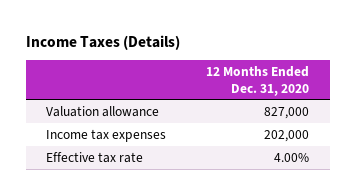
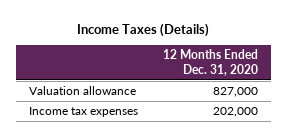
[45,151,143,163] Effective tax rate -> none

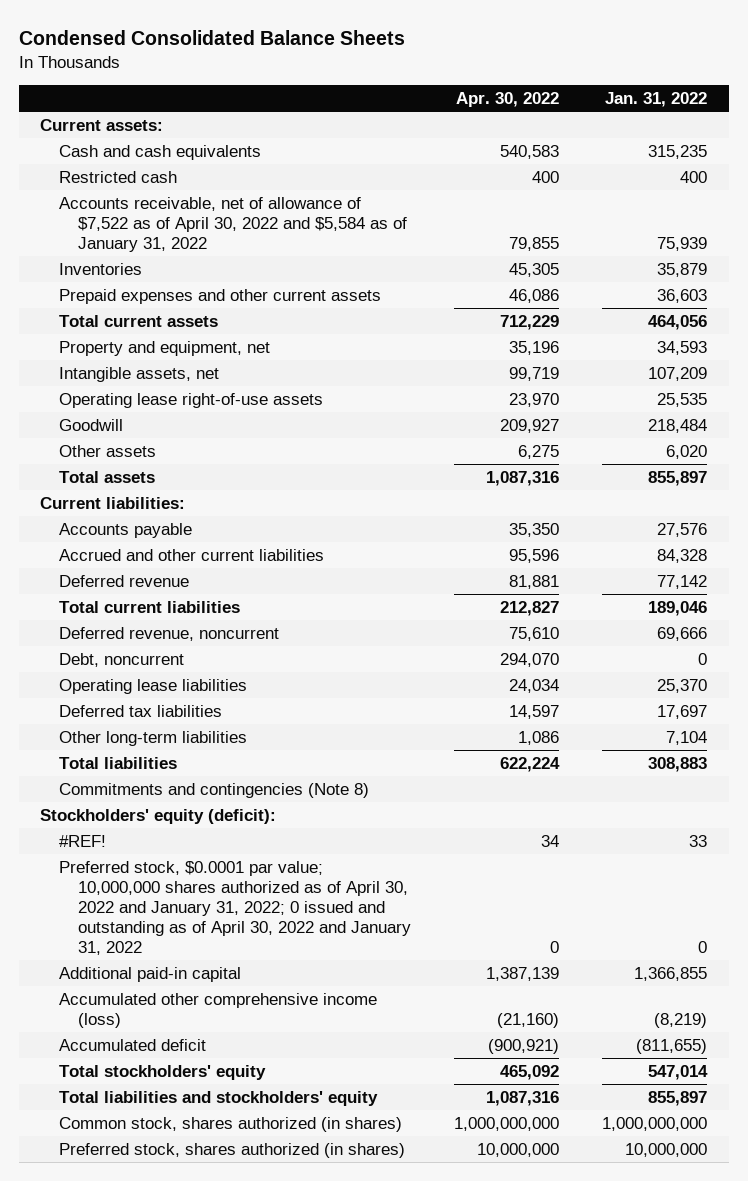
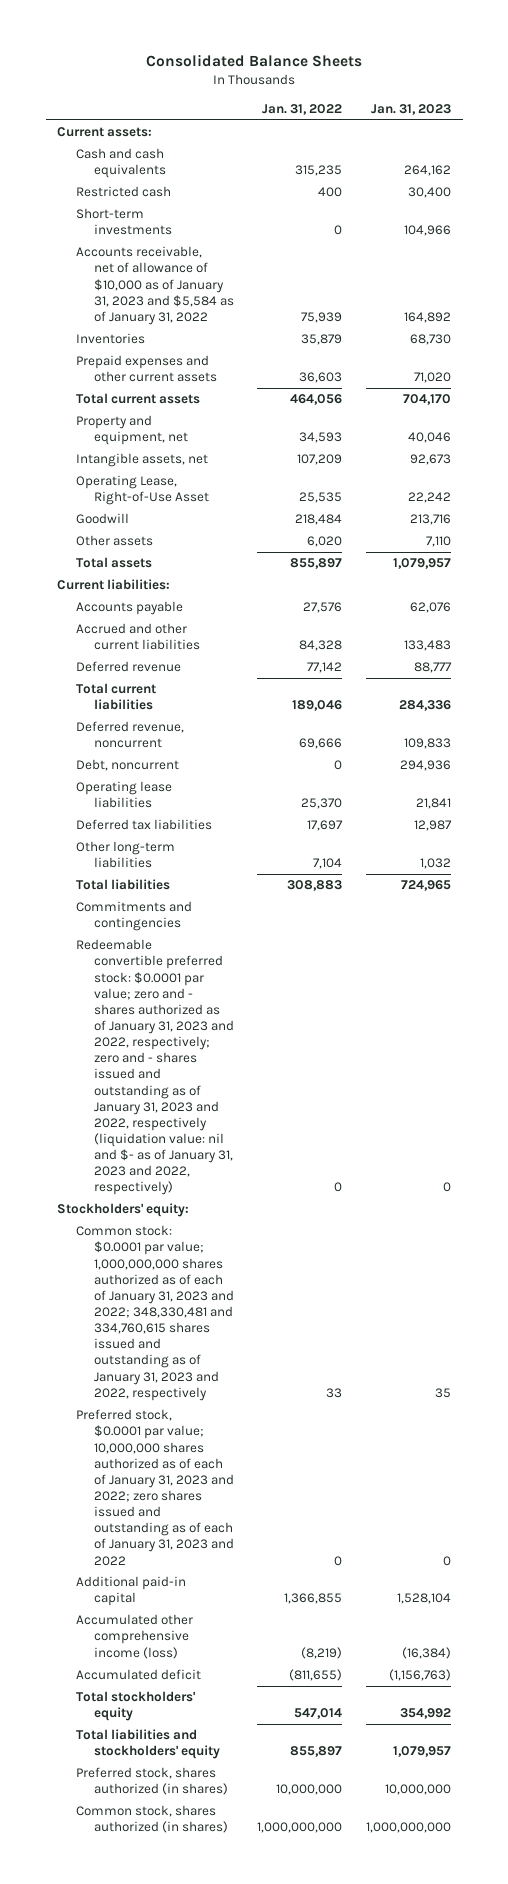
[18,30,405,46] Condensed Consolidated Balance Sheets -> [146,54,363,68] Consolidated Balance Sheets
[456,91,560,107] Apr. 30, 2022 -> none
none -> [370,103,451,115] Jan. 31, 2023
none -> [75,208,172,236] Short-term investments
[59,196,408,252] Accounts receivable, net of allowance of $7,522 as of April 30, 2022 and $5,584 as of January 31, 2022 -> [75,246,234,325] Accounts receivable, net of allowance of $10,000 as of January 31, 2023 and $5,584 as of January 31, 2022
[59,392,324,408] Operating lease right-of-use assets -> [75,475,209,506] Operating Lease, Right-of-Use Asset
[59,782,370,798] Commitments and contingencies (Note 8) -> [75,901,192,932] Commitments and contingencies
none -> [75,939,234,1196] Redeemable convertible preferred stock: $0.0001 par value; zero and - shares authorized as of January 31, 2023 and 2022, respectively; zero and - shares issued and outstanding as of January 31, 2023 and 2022, respectively (liquidation value: nil and $- as of January 31, 2023 and 2022, respectively)
[40,808,277,824] Stockholders' equity (deficit): -> [57,1203,190,1218] Stockholders' equity:
[59,834,107,847] #REF! -> [75,1225,234,1401] Common stock: $0.0001 par value; 1,000,000,000 shares authorized as of each of January 31, 2023 and 2022; 348,330,481 and 334,760,615 shares issued and outstanding as of January 31, 2023 and 2022, respectively
[59,860,412,955] Preferred stock, $0.0001 par value; 10,000,000 shares authorized as of April 30, 2022 and January 31, 2022; 0 issued and outstanding as of April 30, 2022 and January 31, 2022 -> [75,1409,234,1566] Preferred stock, $0.0001 par value; 10,000,000 shares authorized as of each of January 31, 2023 and 2022; zero shares issued and outstanding as of each of January 31, 2023 and 2022
[59,1116,403,1132] Common stock, shares authorized (in shares) -> [75,1805,228,1834] Common stock, shares authorized (in shares)

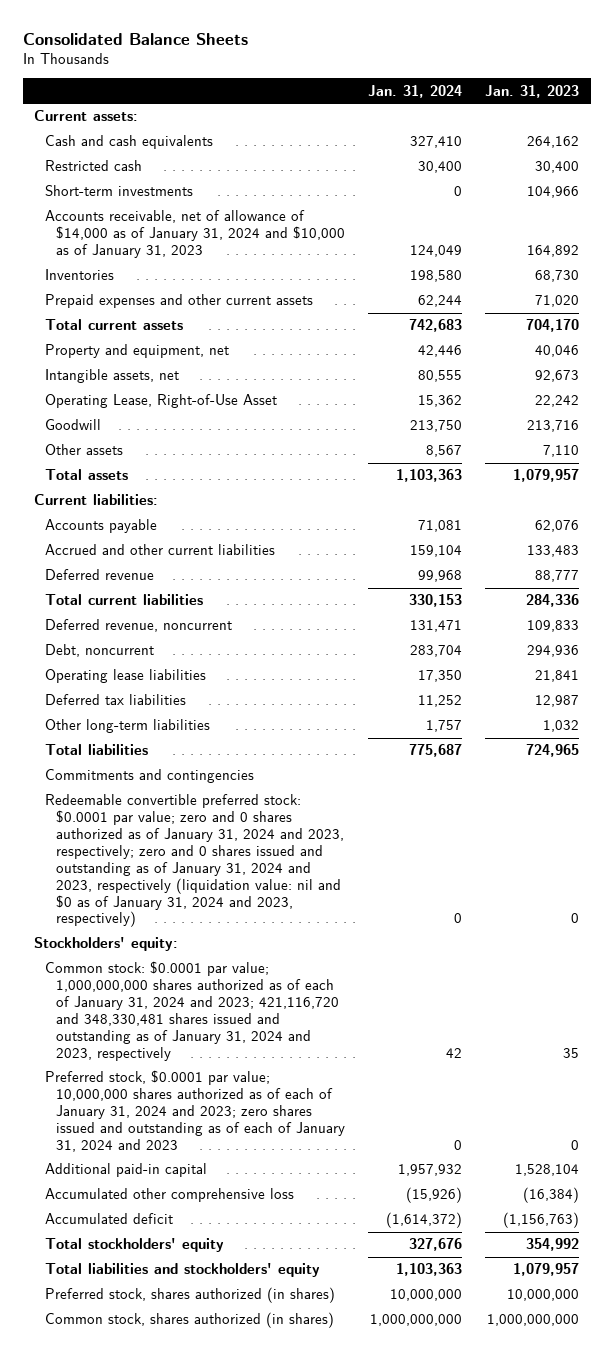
[262,103,343,115] Jan. 31, 2022 -> none
none -> [367,84,462,98] Jan. 31, 2024
[75,246,234,325] Accounts receivable, net of allowance of $10,000 as of January 31, 2023 and $5,584 as of January 31, 2022 -> [44,210,345,259] Accounts receivable, net of allowance of $14,000 as of January 31, 2024 and $10,000 as of January 31, 2023
[75,939,234,1196] Redeemable convertible preferred stock: $0.0001 par value; zero and - shares authorized as of January 31, 2023 and 2022, respectively; zero and - shares issued and outstanding as of January 31, 2023 and 2022, respectively (liquidation value: nil and $- as of January 31, 2023 and 2022, respectively) -> [44,794,344,928] Redeemable convertible preferred stock: $0.0001 par value; zero and 0 shares authorized as of January 31, 2024 and 2023, respectively; zero and 0 shares issued and outstanding as of January 31, 2024 and 2023, respectively (liquidation value: nil and $0 as of January 31, 2024 and 2023, respectively)
[75,1225,234,1401] Common stock: $0.0001 par value; 1,000,000,000 shares authorized as of each of January 31, 2023 and 2022; 348,330,481 and 334,760,615 shares issued and outstanding as of January 31, 2023 and 2022, respectively -> [44,961,339,1061] Common stock: $0.0001 par value; 1,000,000,000 shares authorized as of each of January 31, 2024 and 2023; 421,116,720 and 348,330,481 shares issued and outstanding as of January 31, 2024 and 2023, respectively
[75,1409,234,1566] Preferred stock, $0.0001 par value; 10,000,000 shares authorized as of each of January 31, 2023 and 2022; zero shares issued and outstanding as of each of January 31, 2023 and 2022 -> [44,1070,345,1152] Preferred stock, $0.0001 par value; 10,000,000 shares authorized as of each of January 31, 2024 and 2023; zero shares issued and outstanding as of each of January 31, 2024 and 2023
[75,1614,193,1659] Accumulated other comprehensive income (loss) -> [44,1188,294,1203] Accumulated other comprehensive loss

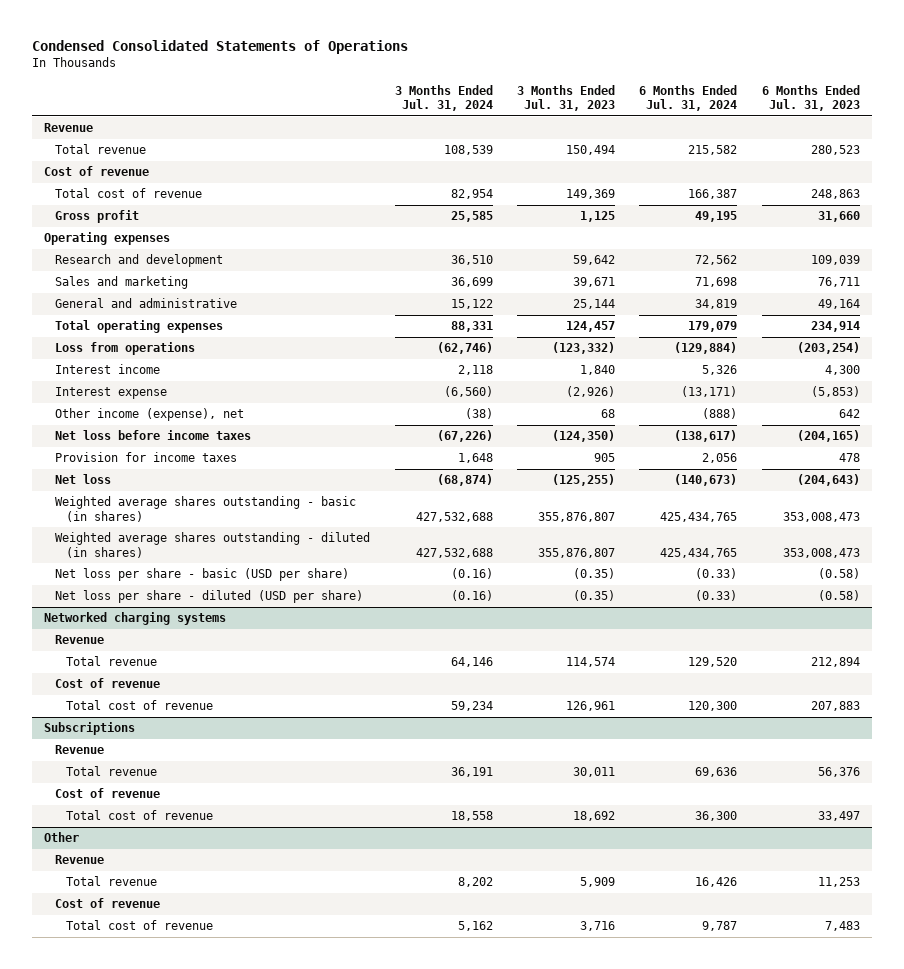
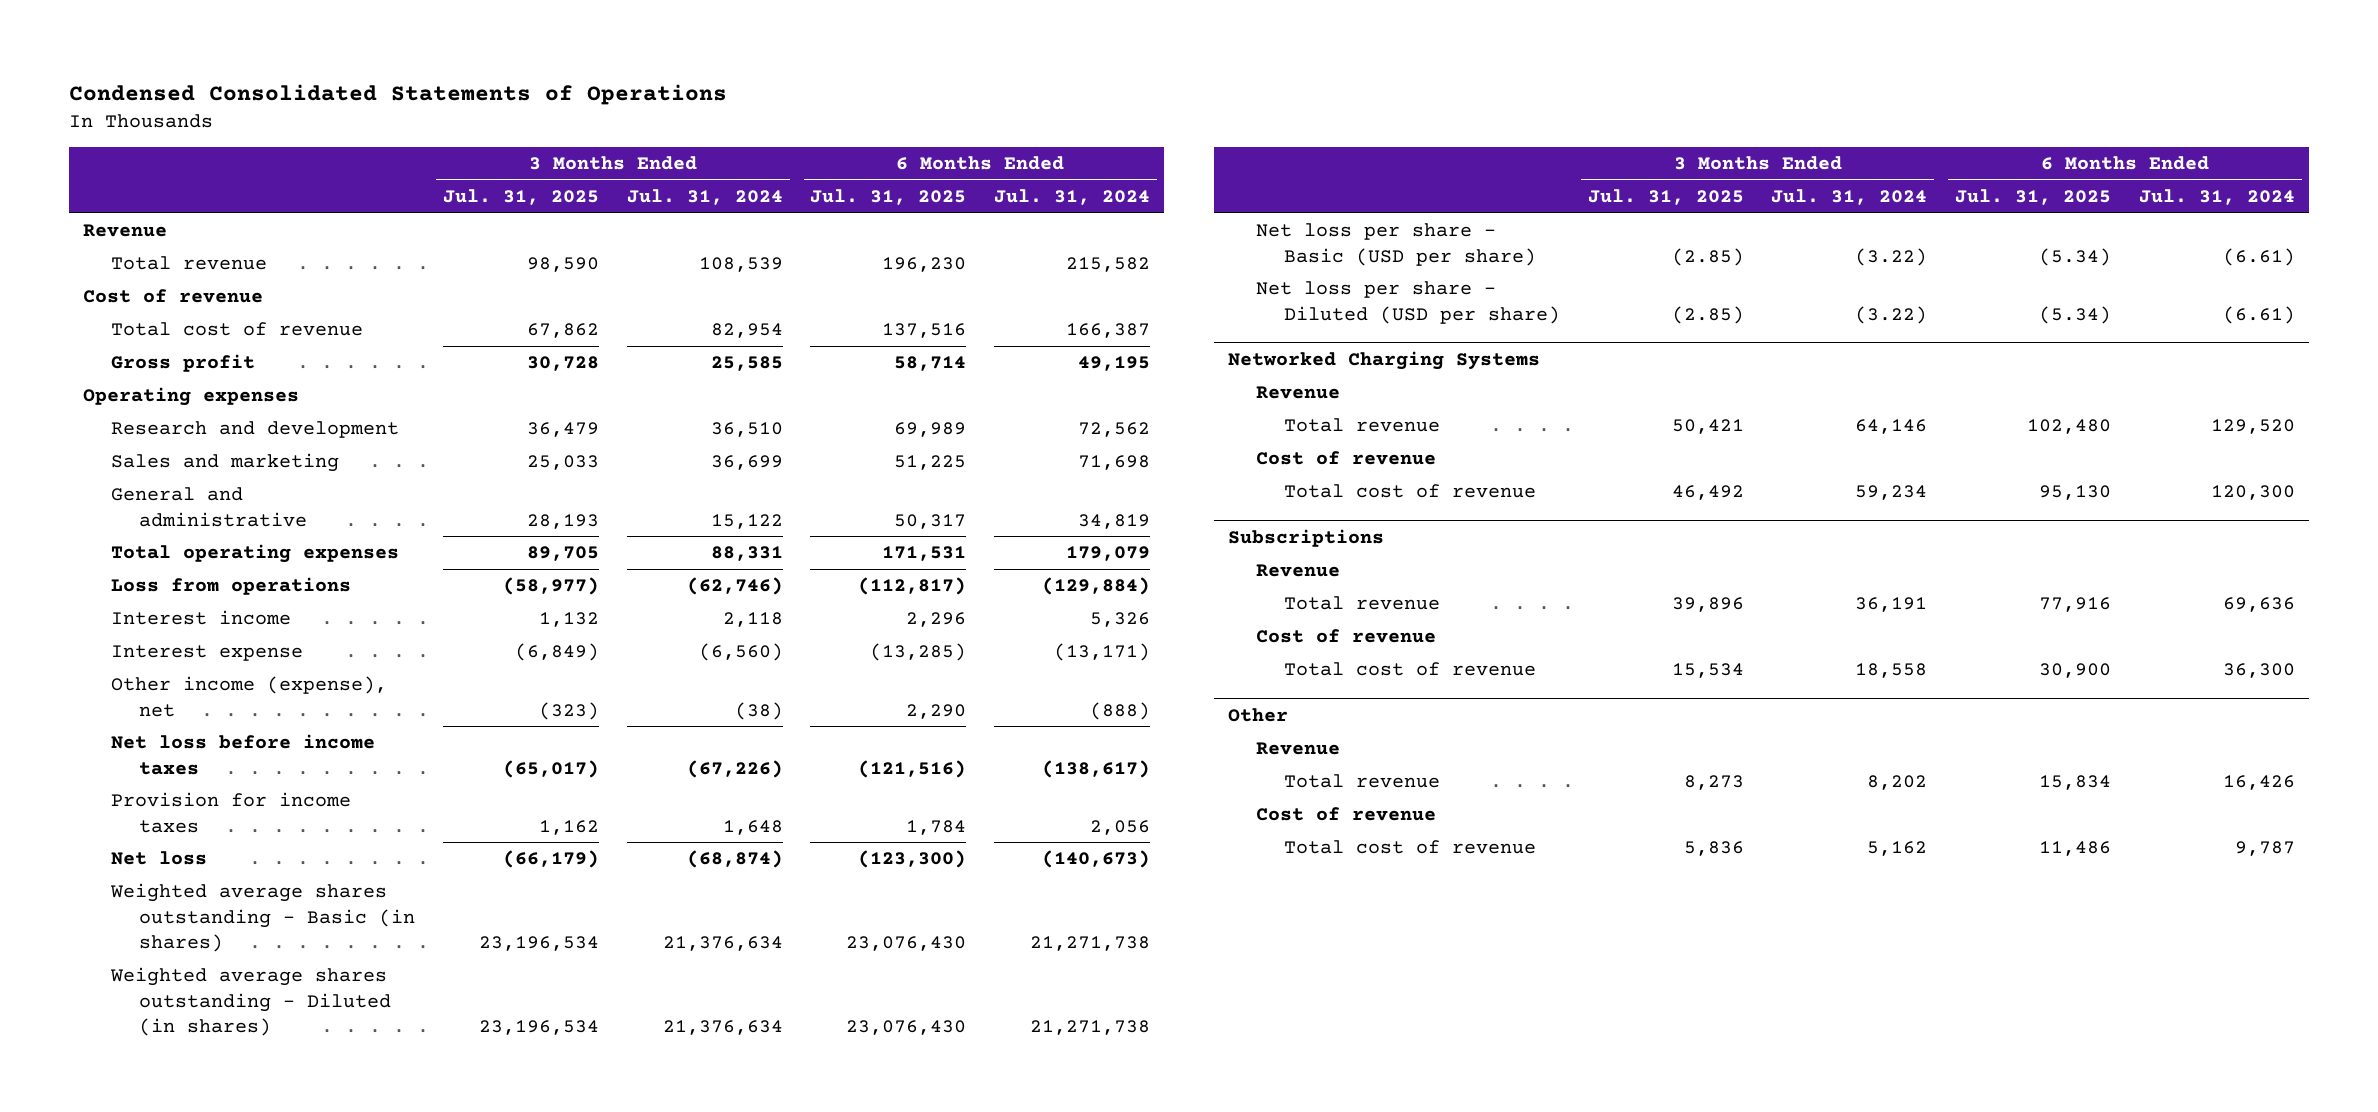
[516,84,615,112] 3 Months Ended Jul. 31, 2023 -> none
[761,84,860,112] 6 Months Ended Jul. 31, 2023 -> none
none -> [443,188,600,205] Jul. 31, 2025
none -> [810,188,967,205] Jul. 31, 2025
[55,496,357,522] Weighted average shares outstanding - basic (in shares) -> [110,883,416,953] Weighted average shares outstanding - Basic (in shares)
[415,511,493,522] 427,532,688 -> [662,936,783,952] 21,376,634
[660,511,738,522] 425,434,765 -> [1030,936,1151,952] 21,271,738
[55,532,371,558] Weighted average shares outstanding - diluted (in shares) -> [110,967,392,1037] Weighted average shares outstanding - Diluted (in shares)
[415,547,493,558] 427,532,688 -> [662,1020,783,1036] 21,376,634
[660,547,738,558] 425,434,765 -> [1030,1020,1151,1036] 21,271,738
[55,568,350,582] Net loss per share - basic (USD per share) -> [1255,223,1537,266] Net loss per share - Basic (USD per share)
[450,568,493,580] (0.16) -> [1855,247,1928,266] (3.22)
[695,568,738,580] (0.33) -> [2222,247,2295,266] (6.61)
[55,590,364,604] Net loss per share - diluted (USD per share) -> [1255,281,1561,324] Net loss per share - Diluted (USD per share)
[450,590,493,602] (0.16) -> [1855,305,1928,324] (3.22)
[695,590,738,602] (0.33) -> [2222,305,2295,324] (6.61)
[43,612,226,626] Networked charging systems -> [1227,350,1540,370] Networked Charging Systems

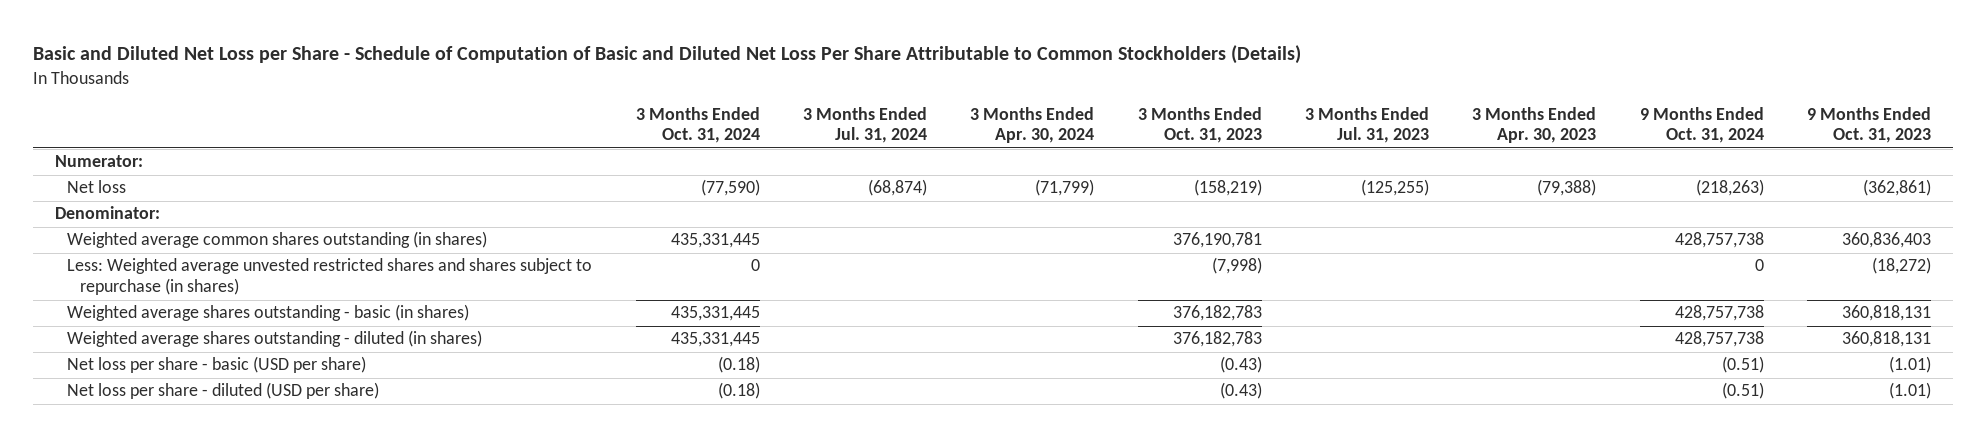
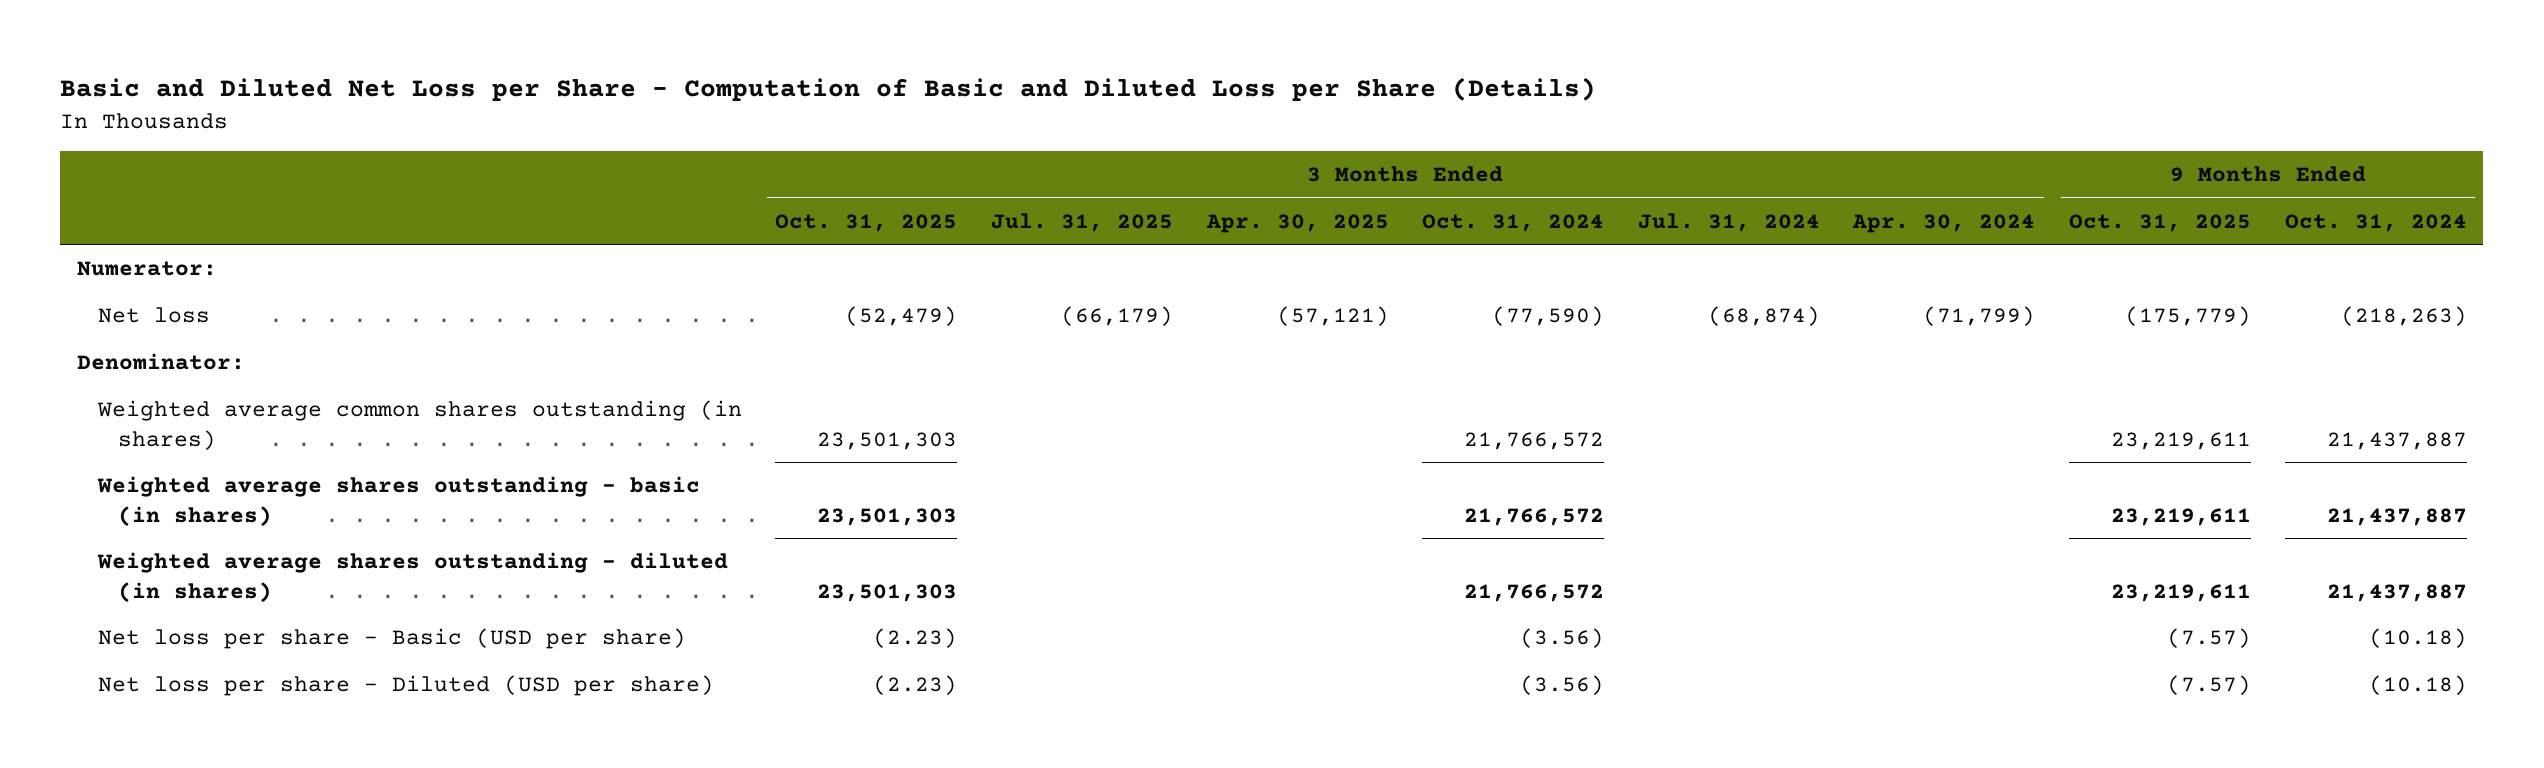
[33,45,1302,65] Basic and Diluted Net Loss per Share - Schedule of Computation of Basic and Diluted Net Loss Per Share Attributable to Common Stockholders (Details) -> [60,77,1597,103] Basic and Diluted Net Loss per Share - Computation of Basic and Diluted Loss per Share (Details)
[1137,106,1262,144] 3 Months Ended Oct. 31, 2023 -> none
[1304,106,1429,144] 3 Months Ended Jul. 31, 2023 -> none
[1472,106,1597,144] 3 Months Ended Apr. 30, 2023 -> none
[1806,106,1931,144] 9 Months Ended Oct. 31, 2023 -> none
none -> [775,213,958,232] Oct. 31, 2025
none -> [991,212,1174,232] Jul. 31, 2025
none -> [1205,213,1389,233] Apr. 30, 2025
none -> [2069,213,2252,232] Oct. 31, 2025
[67,258,593,296] Less: Weighted average unvested restricted shares and shares subject to repurchase (in shares) -> none
[670,233,760,249] 435,331,445 -> [1464,431,1605,450] 21,766,572
[1674,232,1764,249] 428,757,738 -> [2326,431,2467,450] 21,437,887
[670,306,760,322] 435,331,445 -> [1464,507,1605,526] 21,766,572
[1674,305,1764,322] 428,757,738 -> [2326,507,2467,526] 21,437,887
[670,332,760,348] 435,331,445 -> [1464,583,1605,602] 21,766,572
[1674,331,1764,348] 428,757,738 -> [2326,583,2467,602] 21,437,887
[67,356,367,374] Net loss per share - basic (USD per share) -> [97,628,686,650] Net loss per share - Basic (USD per share)
[717,356,760,374] (0.18) -> [1520,628,1605,649] (3.56)
[1721,356,1764,374] (0.51) -> [2368,628,2467,649] (10.18)
[67,382,380,400] Net loss per share - diluted (USD per share) -> [97,675,714,697] Net loss per share - Diluted (USD per share)
[717,382,760,400] (0.18) -> [1520,675,1605,696] (3.56)
[1721,382,1764,400] (0.51) -> [2368,675,2467,696] (10.18)

